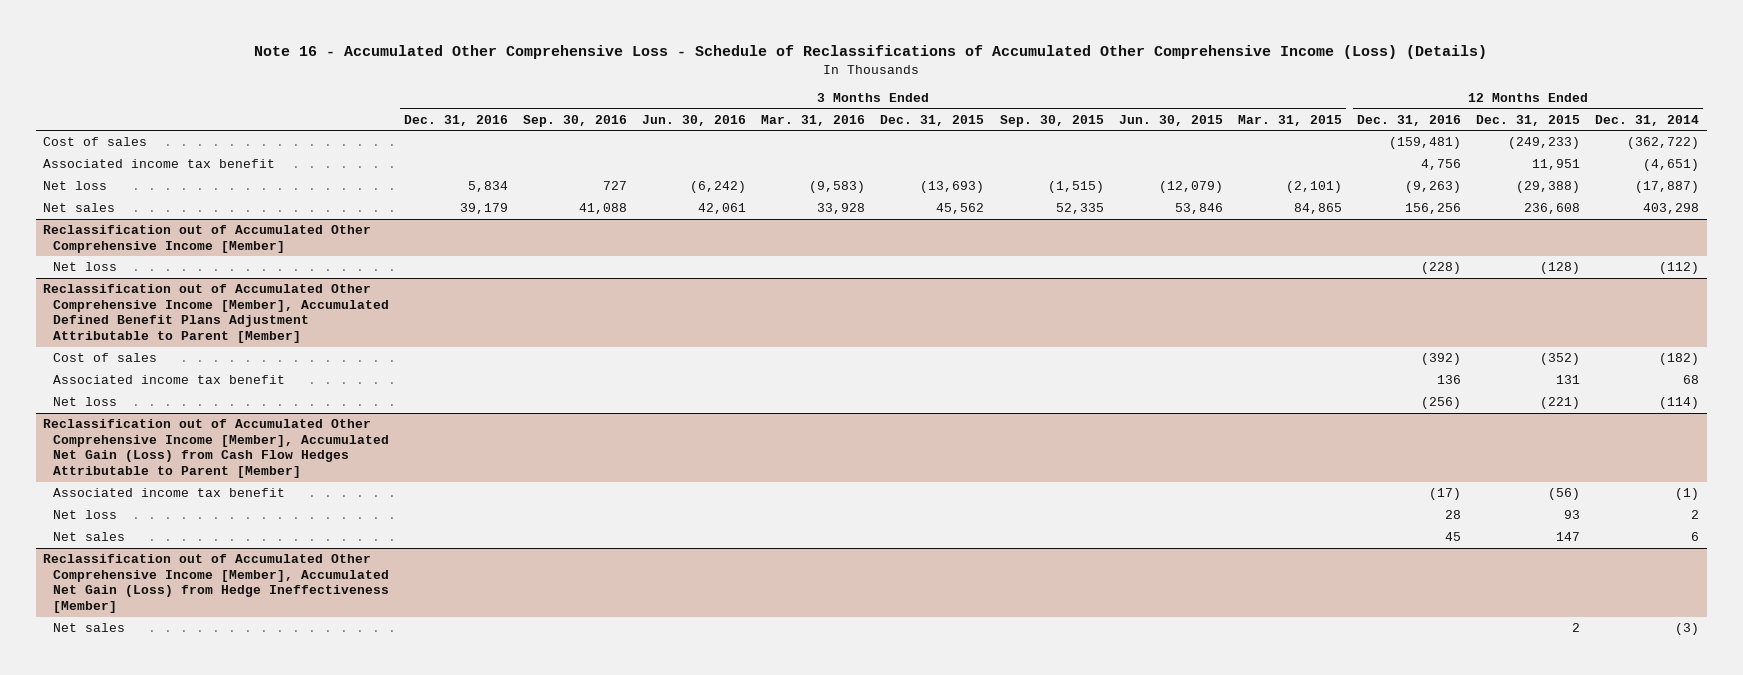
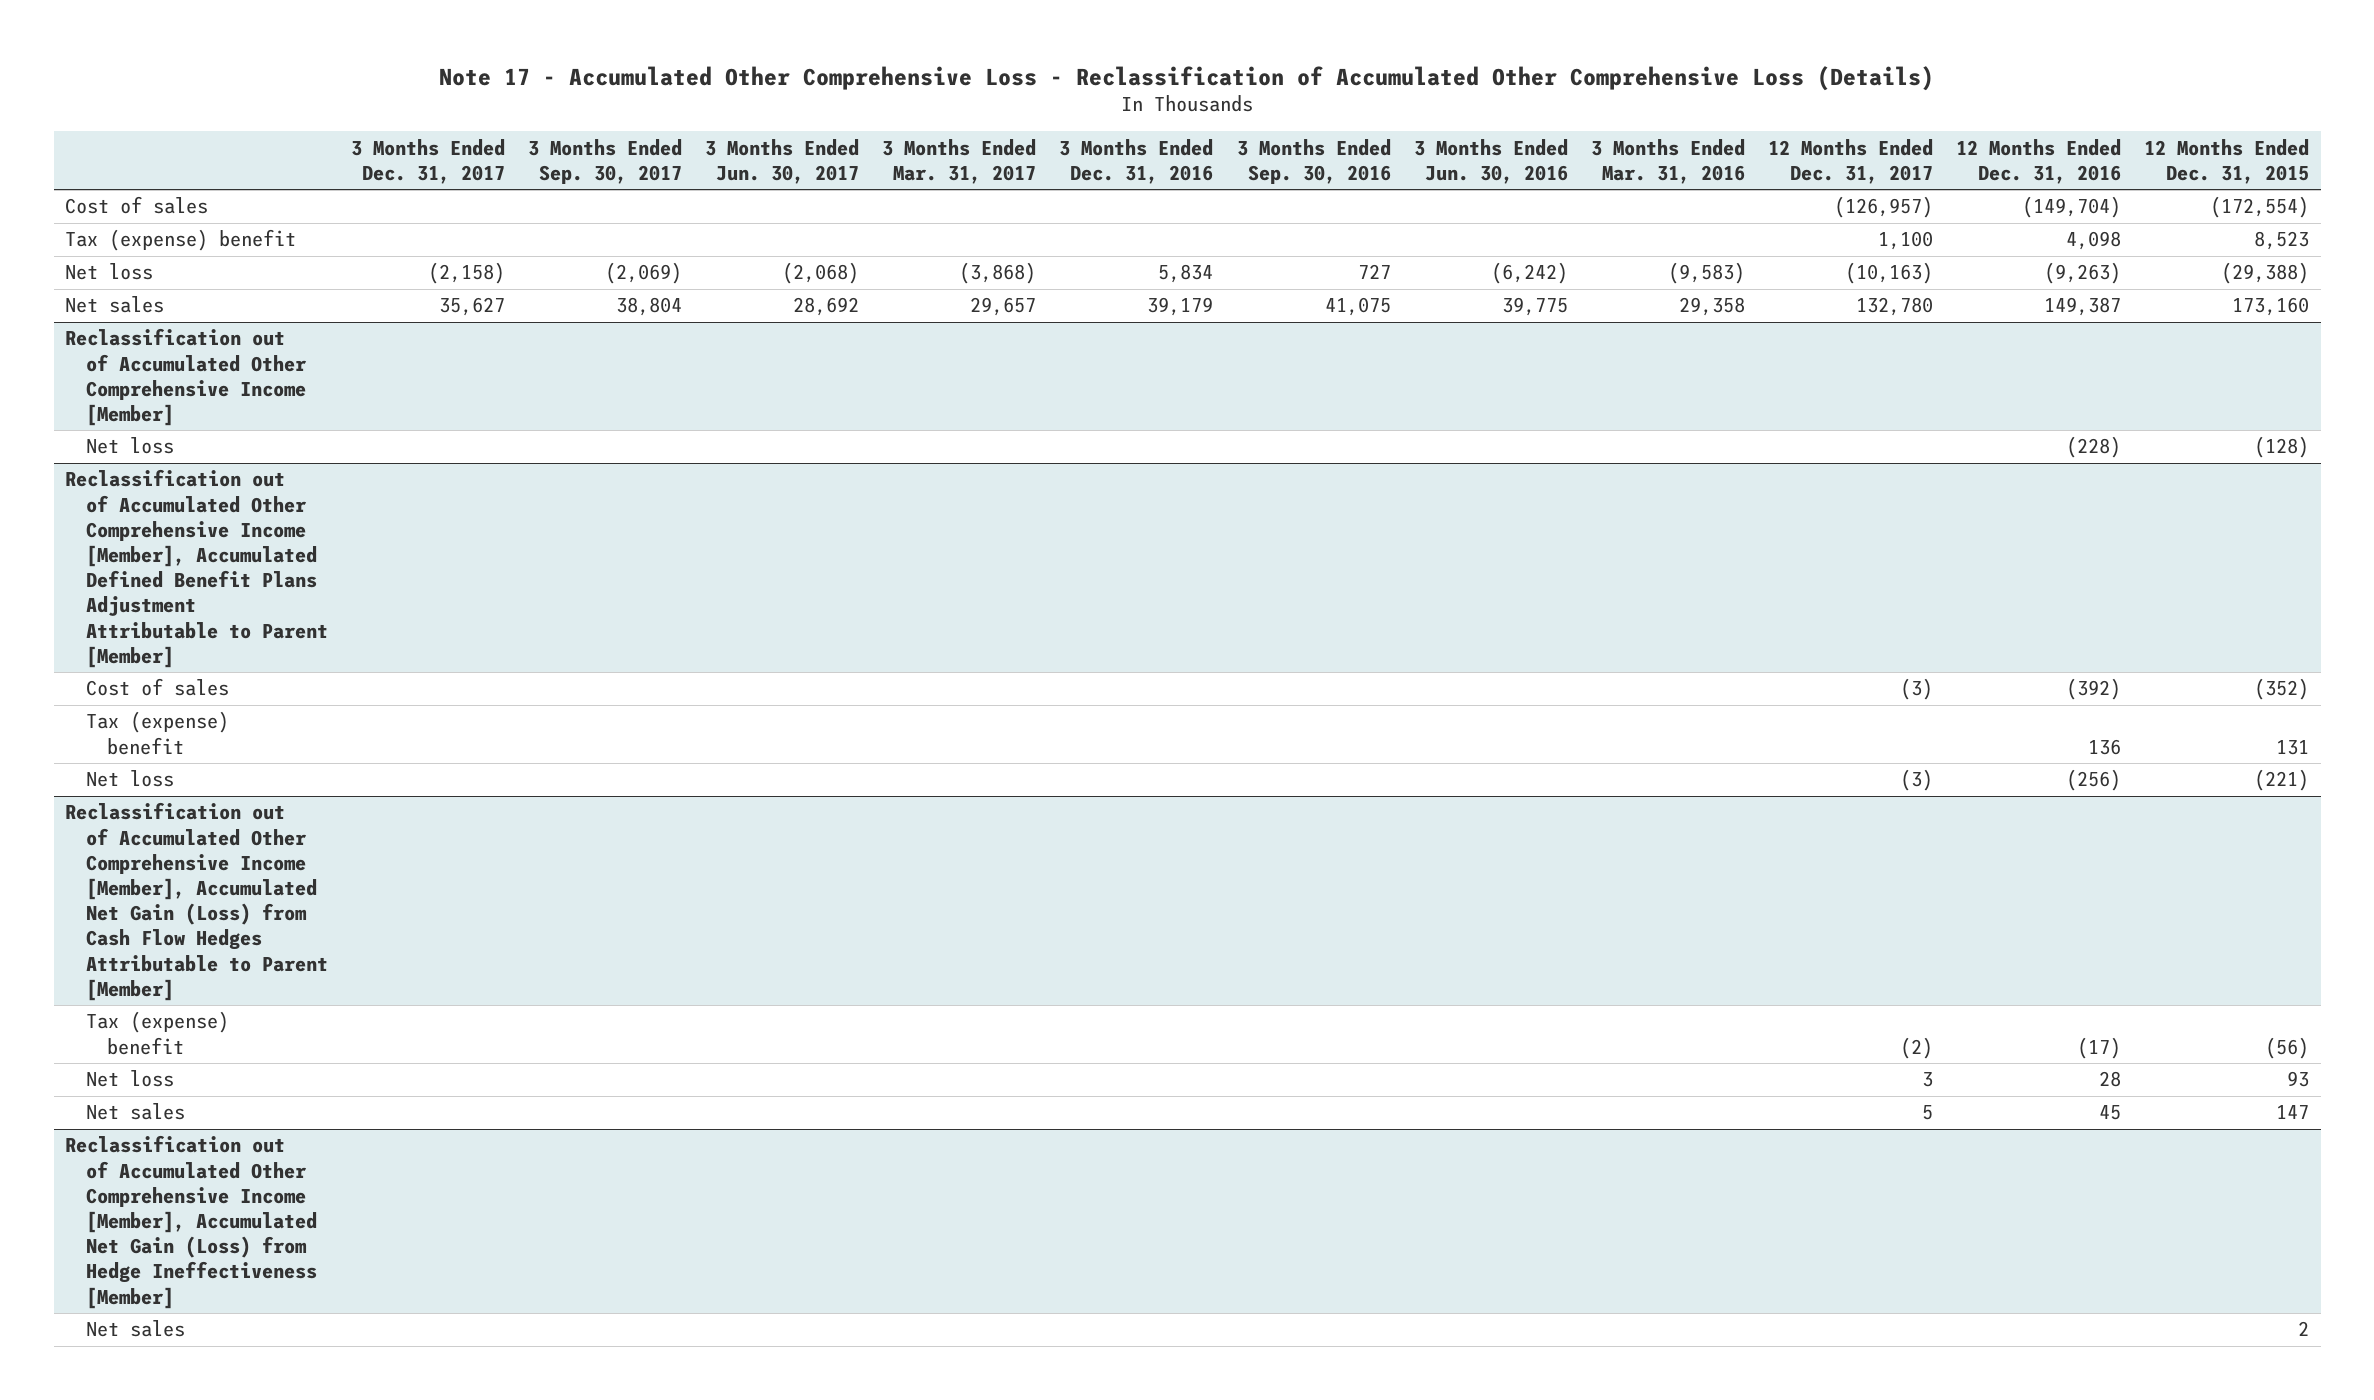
[254,45,1488,60] Note 16 - Accumulated Other Comprehensive Loss - Schedule of Reclassifications of Accumulated Other Comprehensive Income (Loss) (Details) -> [439,65,1935,91] Note 17 - Accumulated Other Comprehensive Loss - Reclassification of Accumulated Other Comprehensive Loss (Details)
[880,114,985,126] Dec. 31, 2015 -> none
[999,114,1104,127] Sep. 30, 2015 -> none
[1118,114,1223,126] Jun. 30, 2015 -> none
[1237,114,1342,126] Mar. 31, 2015 -> none
[1595,114,1700,126] Dec. 31, 2014 -> none
none -> [351,138,506,184] 3 Months Ended Dec. 31, 2017
none -> [528,138,683,184] 3 Months Ended Sep. 30, 2017
none -> [705,138,860,184] 3 Months Ended Jun. 30, 2017
none -> [882,138,1037,184] 3 Months Ended Mar. 31, 2017
none -> [1767,138,1933,184] 12 Months Ended Dec. 31, 2017
[1389,137,1462,150] (159,481) -> [2021,196,2121,219] (149,704)
[1508,137,1581,150] (249,233) -> [2210,196,2310,219] (172,554)
[43,159,276,169] Associated income tax benefit -> [65,229,297,252] Tax (expense) benefit
[1421,159,1462,171] 4,756 -> [2065,231,2121,251] 4,098
[1532,159,1581,171] 11,951 -> [2254,231,2310,251] 8,523
[579,203,628,215] 41,088 -> [1324,297,1391,317] 41,075
[698,203,747,215] 42,061 -> [1501,297,1568,317] 39,775
[817,203,866,215] 33,928 -> [1678,297,1745,317] 29,358
[1405,203,1462,215] 156,256 -> [2043,297,2121,317] 149,387
[1524,203,1581,215] 236,608 -> [2232,297,2310,317] 173,160
[52,375,285,385] Associated income tax benefit -> [86,711,230,755] Tax (expense) benefit
[52,488,285,498] Associated income tax benefit -> [86,1011,230,1055] Tax (expense) benefit

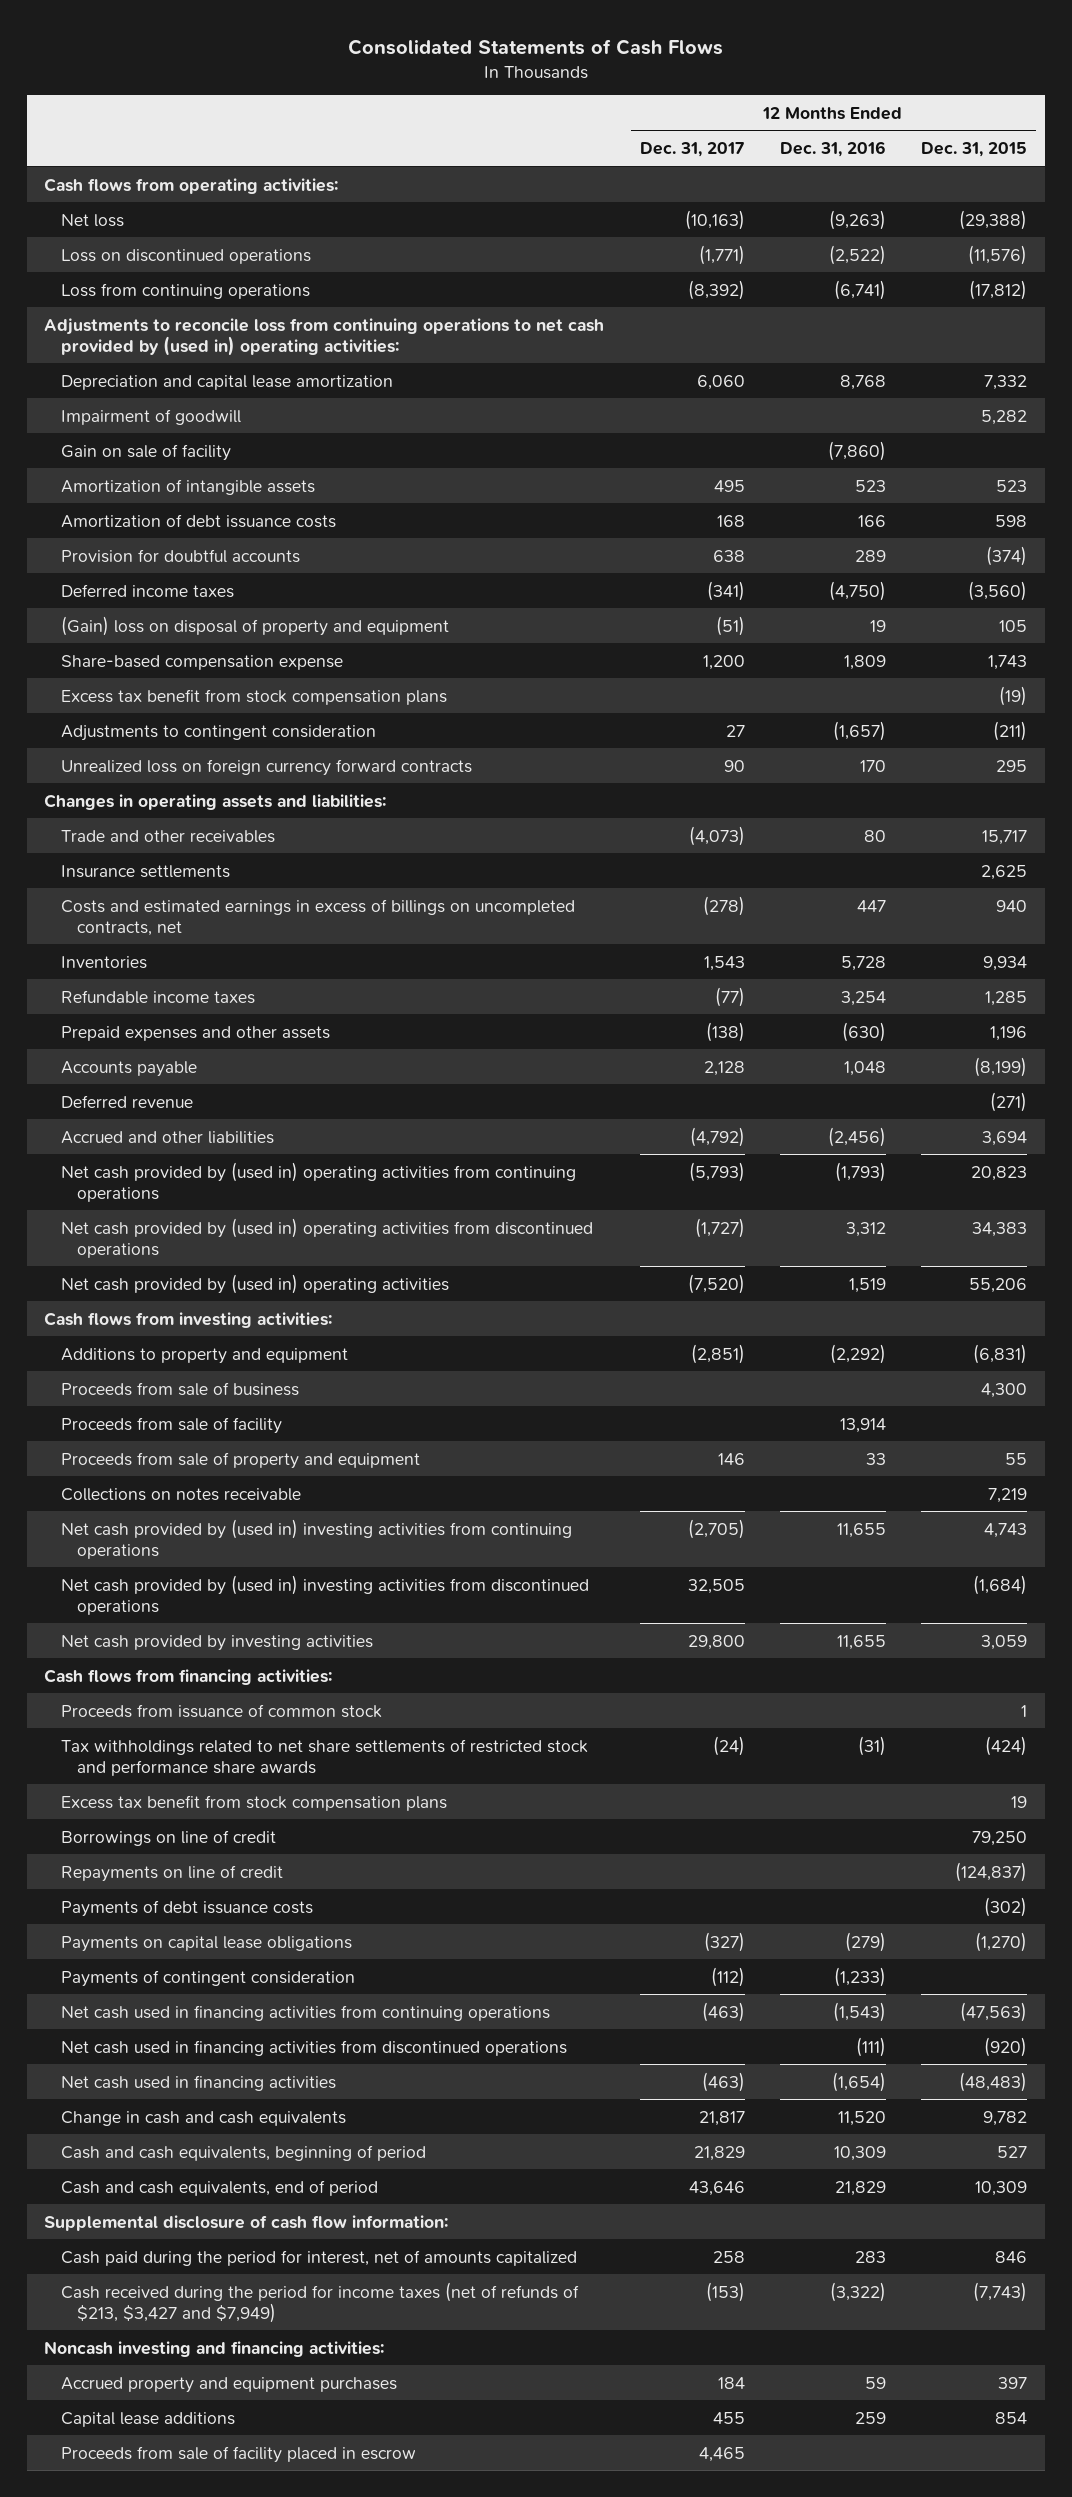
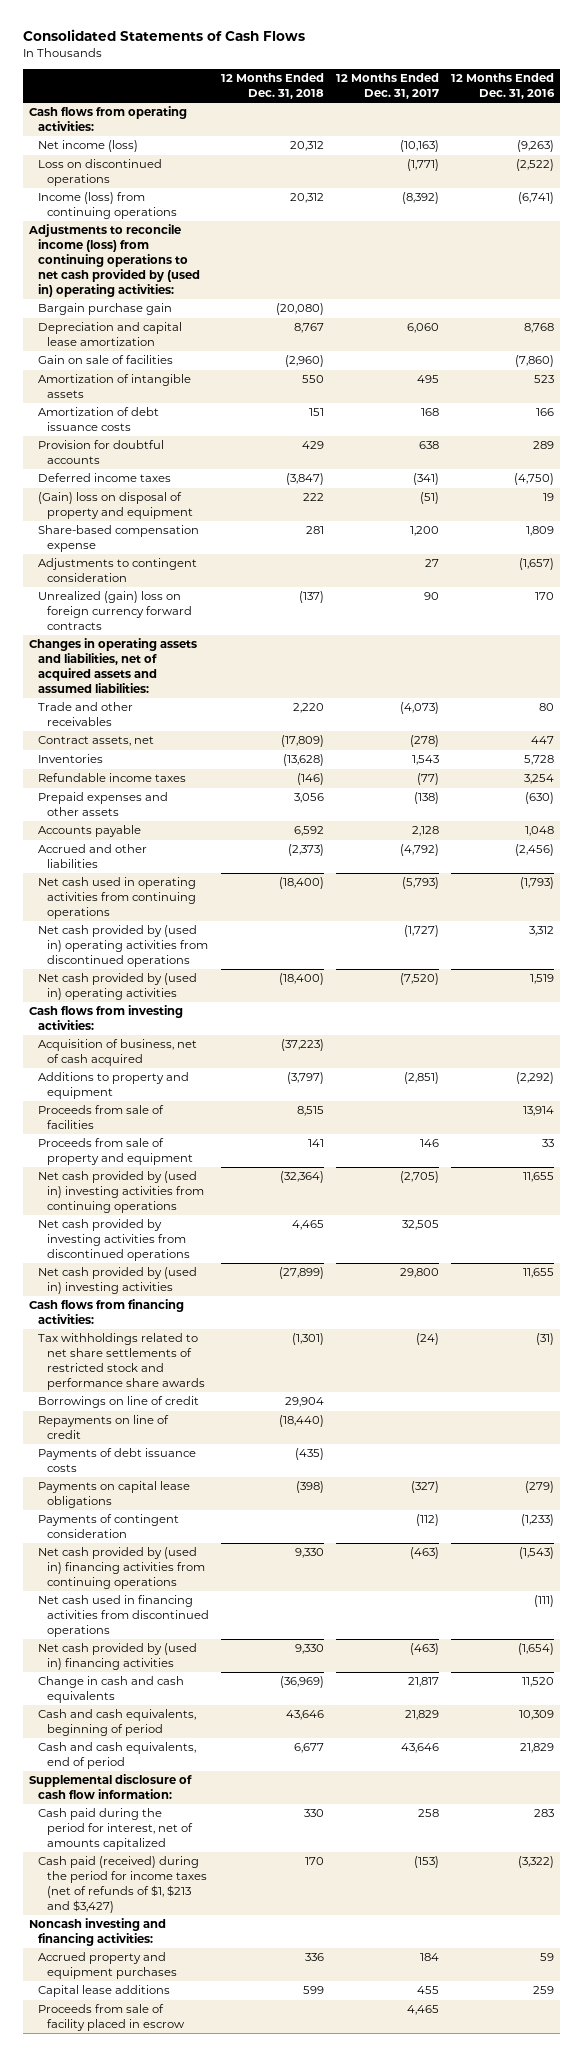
[921,141,1028,157] Dec. 31, 2015 -> none
none -> [220,73,324,100] 12 Months Ended Dec. 31, 2018
[60,213,124,227] Net loss -> [37,140,138,153] Net income (loss)
[60,282,310,299] Loss from continuing operations -> [37,192,177,220] Income (loss) from continuing operations
[44,317,605,356] Adjustments to reconcile loss from continuing operations to net cash provided by (used in) operating activities: -> [28,224,200,297] Adjustments to reconcile income (loss) from continuing operations to net cash provided by (used in) operating activities:
none -> [37,303,172,316] Bargain purchase gain
[60,408,241,425] Impairment of goodwill -> none
[60,443,231,461] Gain on sale of facility -> [37,355,173,365] Gain on sale of facilities
[60,688,447,705] Excess tax benefit from stock compensation plans -> none
[60,758,472,776] Unrealized loss on foreign currency forward contracts -> [37,591,192,631] Unrealized (gain) loss on foreign currency forward contracts
[44,793,387,810] Changes in operating assets and liabilities: -> [29,638,198,694] Changes in operating assets and liabilities, net of acquired assets and assumed liabilities:
[60,864,230,878] Insurance settlements -> none
[60,898,575,936] Costs and estimated earnings in excess of billings on uncompleted contracts, net -> [37,736,154,747] Contract assets, net
[60,1094,193,1108] Deferred revenue -> none
[60,1161,576,1202] Net cash provided by (used in) operating activities from continuing operations -> [37,877,196,920] Net cash used in operating activities from continuing operations
none -> [37,1039,197,1067] Acquisition of business, net of cash acquired
[60,1381,299,1396] Proceeds from sale of business -> none
[60,1416,282,1434] Proceeds from sale of facility -> [37,1105,164,1130] Proceeds from sale of facilities
[60,1487,301,1501] Collections on notes receivable -> none
[60,1574,589,1615] Net cash provided by (used in) investing activities from discontinued operations -> [37,1219,190,1262] Net cash provided by investing activities from discontinued operations
[60,1634,373,1651] Net cash provided by investing activities -> [37,1267,197,1295] Net cash provided by (used in) investing activities
[60,1703,382,1718] Proceeds from issuance of common stock -> none
[60,1794,447,1811] Excess tax benefit from stock compensation plans -> none
[60,2004,550,2021] Net cash used in financing activities from continuing operations -> [37,1547,205,1590] Net cash provided by (used in) financing activities from continuing operations
[60,2074,336,2091] Net cash used in financing activities -> [37,1643,197,1671] Net cash provided by (used in) financing activities
[60,2281,579,2323] Cash received during the period for income taxes (net of refunds of $213, $3,427 and $7,949) -> [37,1856,207,1914] Cash paid (received) during the period for income taxes (net of refunds of $1, $213 and $3,427)

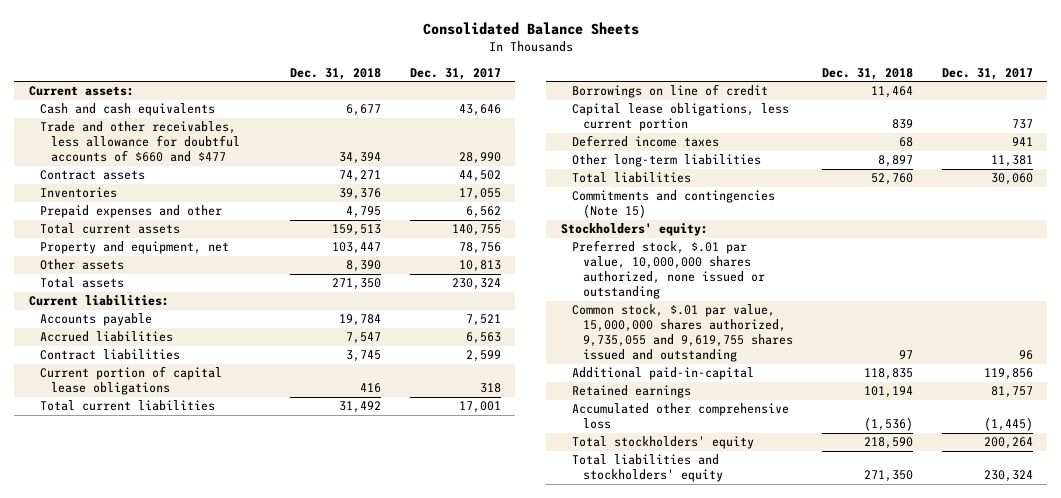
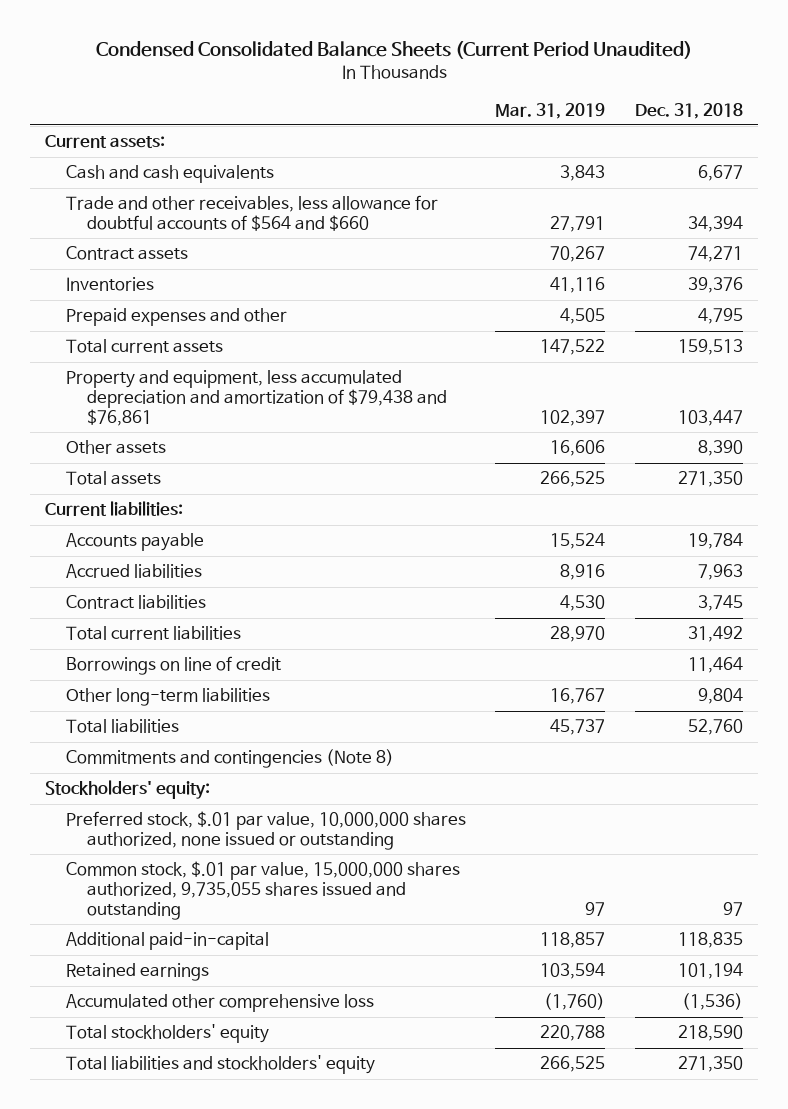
[422,21,639,35] Consolidated Balance Sheets -> [95,40,692,59] Condensed Consolidated Balance Sheets (Current Period Unaudited)
[409,67,501,80] Dec. 31, 2017 -> none
none -> [495,102,606,119] Mar. 31, 2019
[40,121,241,163] Trade and other receivables, less allowance for doubtful accounts of $660 and $477 -> [65,195,438,231] Trade and other receivables, less allowance for doubtful accounts of $564 and $660
[40,241,230,255] Property and equipment, net -> [65,370,448,426] Property and equipment, less accumulated depreciation and amortization of $79,438 and $76,861
[346,332,382,345] 7,547 -> [698,564,744,581] 7,963
[40,366,223,396] Current portion of capital lease obligations -> none
[572,103,790,132] Capital lease obligations, less current portion -> none
[572,135,720,148] Deferred income taxes -> none
[878,155,914,168] 8,897 -> [698,688,744,705] 9,804
[572,190,776,219] Commitments and contingencies (Note 15) -> [65,749,394,769] Commitments and contingencies (Note 8)
[572,304,794,362] Common stock, $.01 par value, 15,000,000 shares authorized, 9,735,055 and 9,619,755 shares issued and outstanding -> [65,861,460,920] Common stock, $.01 par value, 15,000,000 shares authorized, 9,735,055 shares issued and outstanding

